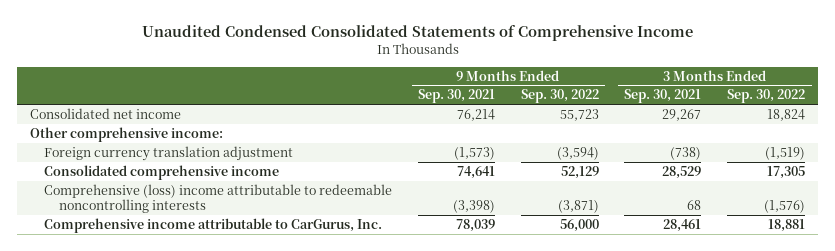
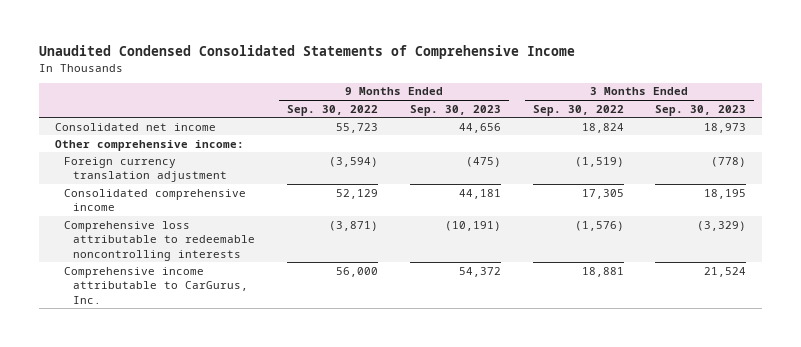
[418,89,496,104] Sep. 30, 2021 -> none
[624,89,702,104] Sep. 30, 2021 -> none
none -> [409,104,501,116] Sep. 30, 2023
none -> [655,104,747,116] Sep. 30, 2023
[44,183,393,214] Comprehensive (loss) income attributable to redeemable noncontrolling interests -> [64,220,256,261] Comprehensive loss attributable to redeemable noncontrolling interests

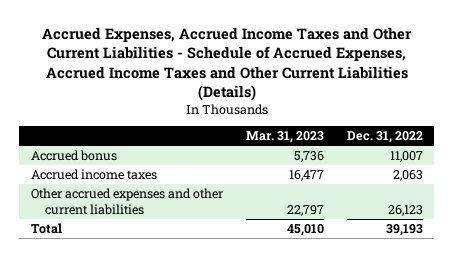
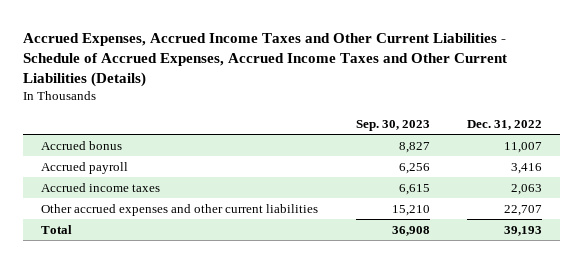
[245,131,324,144] Mar. 31, 2023 -> none
none -> [355,119,430,131] Sep. 30, 2023
none -> [41,161,129,174] Accrued payroll
[387,204,423,216] 26,123 -> [503,204,542,216] 22,707

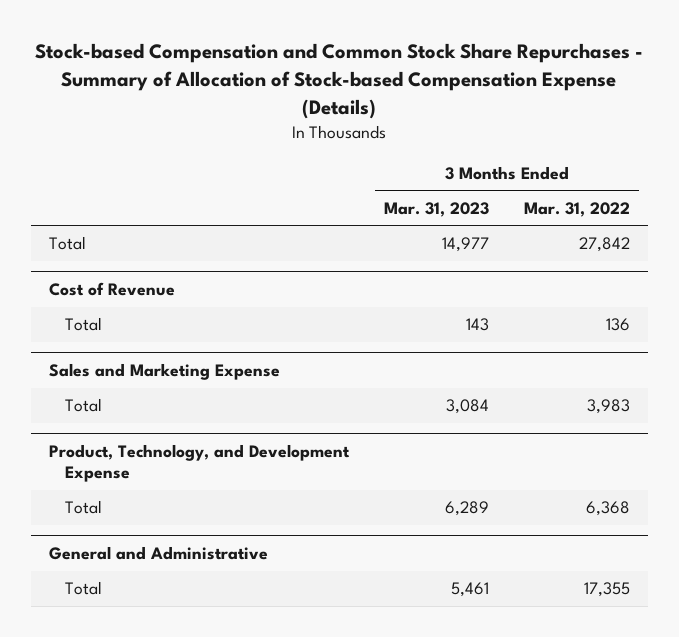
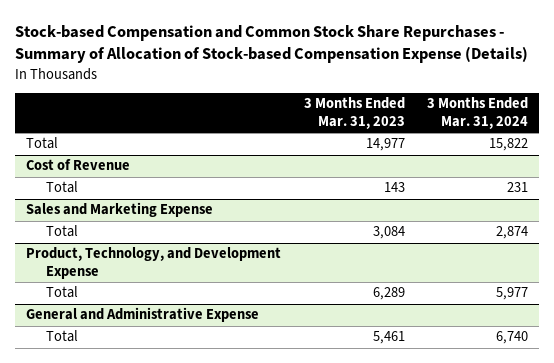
[524,201,631,217] Mar. 31, 2022 -> none
none -> [426,97,528,130] 3 Months Ended Mar. 31, 2024
[48,546,268,561] General and Administrative -> [26,307,260,323] General and Administrative Expense

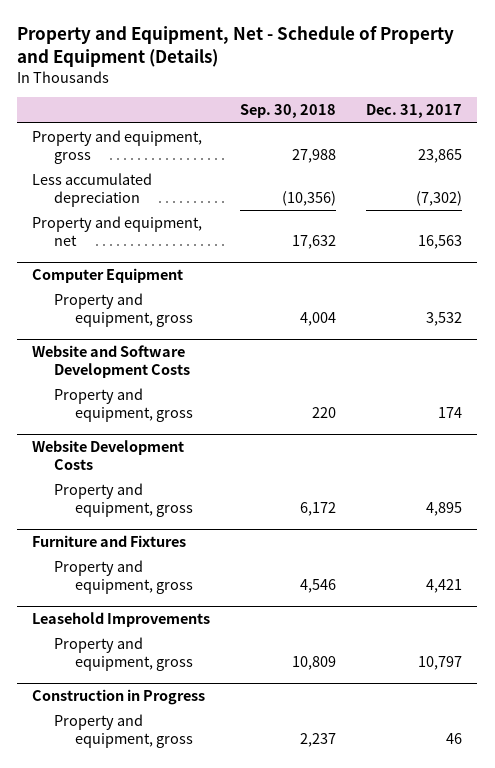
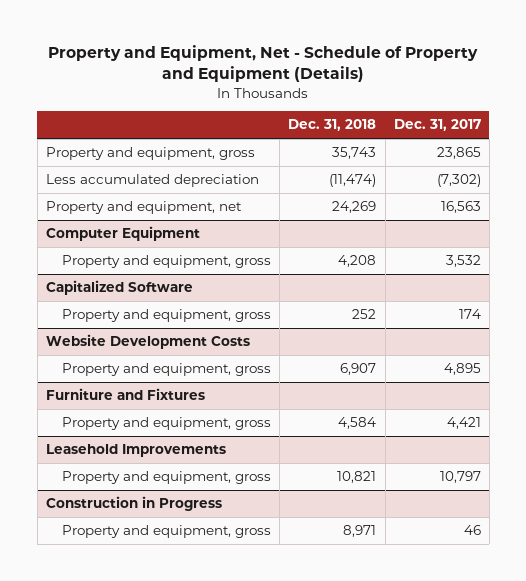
[240,104,337,119] Sep. 30, 2018 -> none
none -> [288,119,377,132] Dec. 31, 2018
[32,345,190,379] Website and Software Development Costs -> [45,280,193,296] Capitalized Software

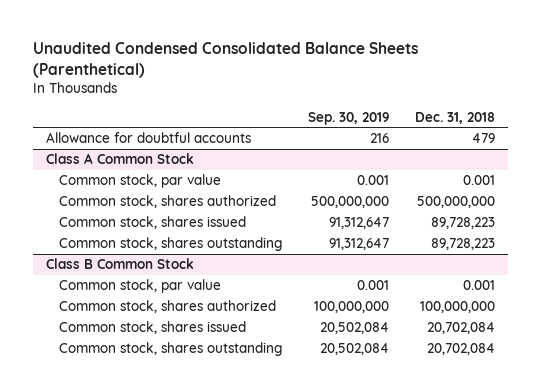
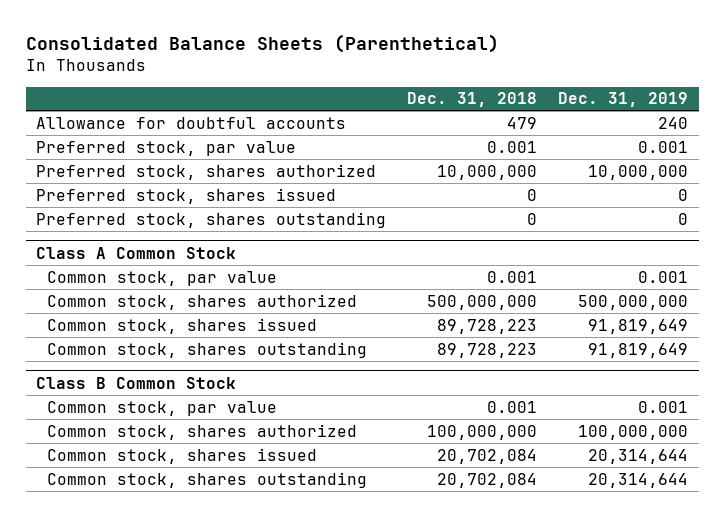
[33,42,419,78] Unaudited Condensed Consolidated Balance Sheets (Parenthetical) -> [25,33,499,53] Consolidated Balance Sheets (Parenthetical)
[308,111,390,125] Sep. 30, 2019 -> none
none -> [558,92,689,108] Dec. 31, 2019
none -> [36,140,297,156] Preferred stock, par value
none -> [36,163,377,180] Preferred stock, shares authorized
none -> [36,187,337,204] Preferred stock, shares issued
none -> [36,211,387,228] Preferred stock, shares outstanding

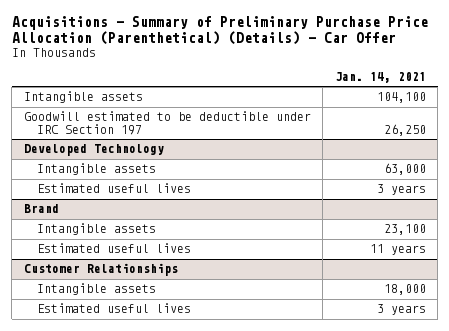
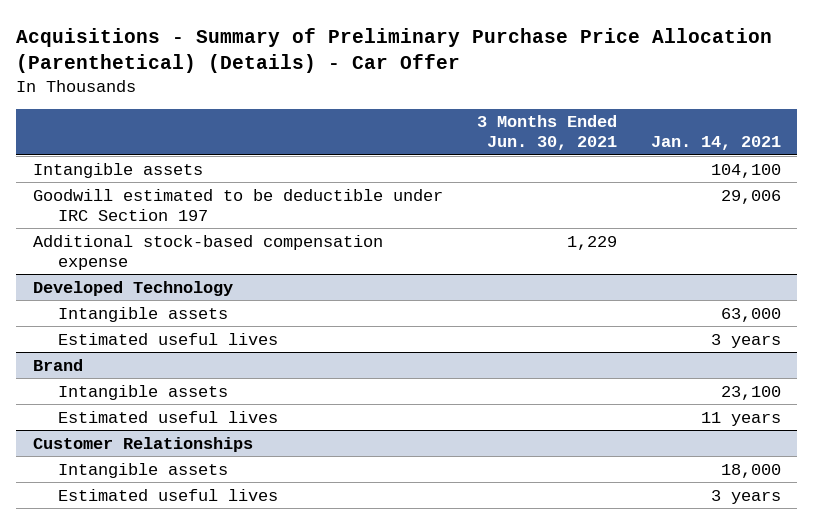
none -> [476,115,617,151] 3 Months Ended Jun. 30, 2021
[383,123,426,136] 26,250 -> [720,189,781,204] 29,006
none -> [33,234,384,270] Additional stock-based compensation expense

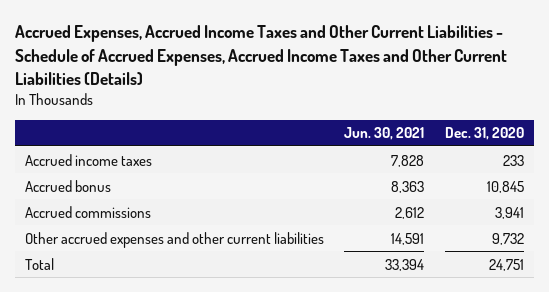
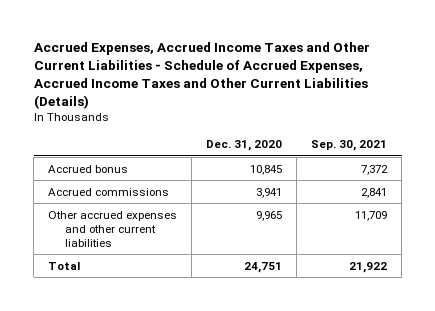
[344,127,425,141] Jun. 30, 2021 -> none
none -> [311,140,388,152] Sep. 30, 2021
[25,153,153,166] Accrued income taxes -> none
[491,232,524,245] 9,732 -> [256,210,283,221] 9,965

